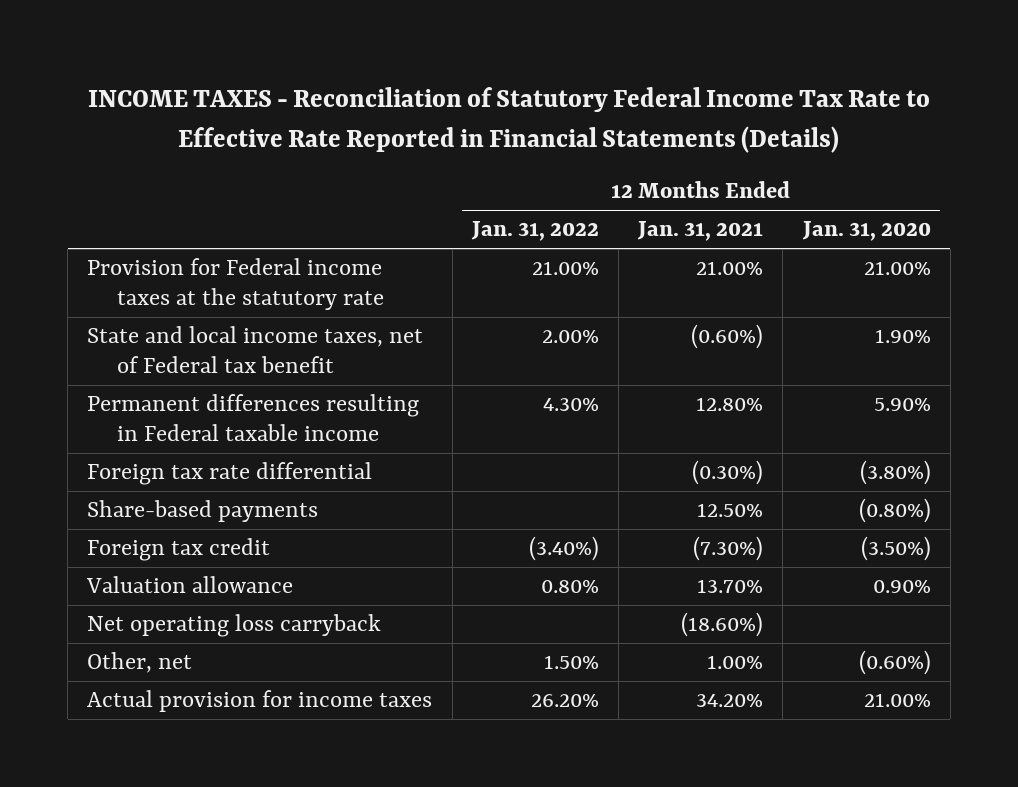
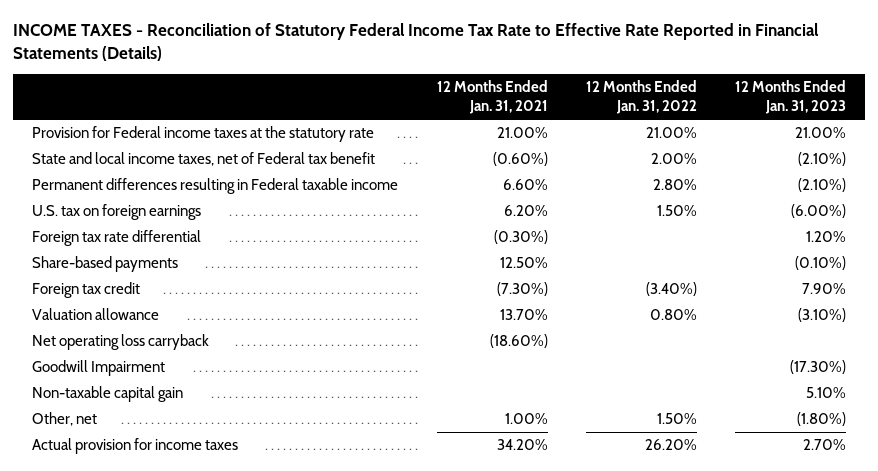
[801,221,931,242] Jan. 31, 2020 -> none
none -> [734,80,846,115] 12 Months Ended Jan. 31, 2023
[542,398,599,412] 4.30% -> [652,179,697,191] 2.80%
[696,397,764,412] 12.80% -> [502,179,548,191] 6.60%
none -> [32,204,202,221] U.S. tax on foreign earnings
none -> [32,360,166,377] Goodwill Impairment
none -> [32,386,184,403] Non-taxable capital gain

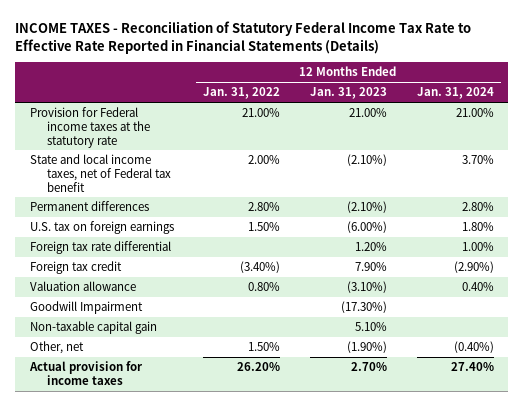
[436,80,548,115] 12 Months Ended Jan. 31, 2021 -> none
none -> [416,87,494,100] Jan. 31, 2024
[32,178,399,195] Permanent differences resulting in Federal taxable income -> [29,201,149,212] Permanent differences
[32,256,179,273] Share-based payments -> none
[32,334,210,351] Net operating loss carryback -> none
[796,412,846,427] (1.80%) -> [346,341,387,354] (1.90%)

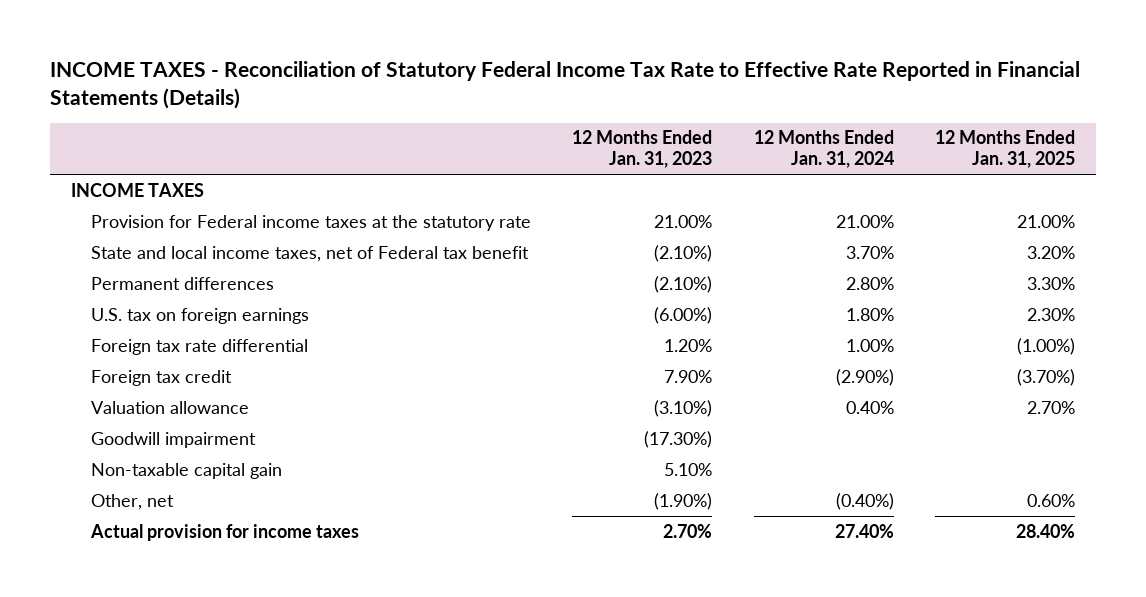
[203,87,281,100] Jan. 31, 2022 -> none
none -> [934,130,1075,169] 12 Months Ended Jan. 31, 2025
none -> [70,182,204,197] INCOME TAXES
[29,301,143,315] Goodwill Impairment -> [90,431,256,448] Goodwill impairment

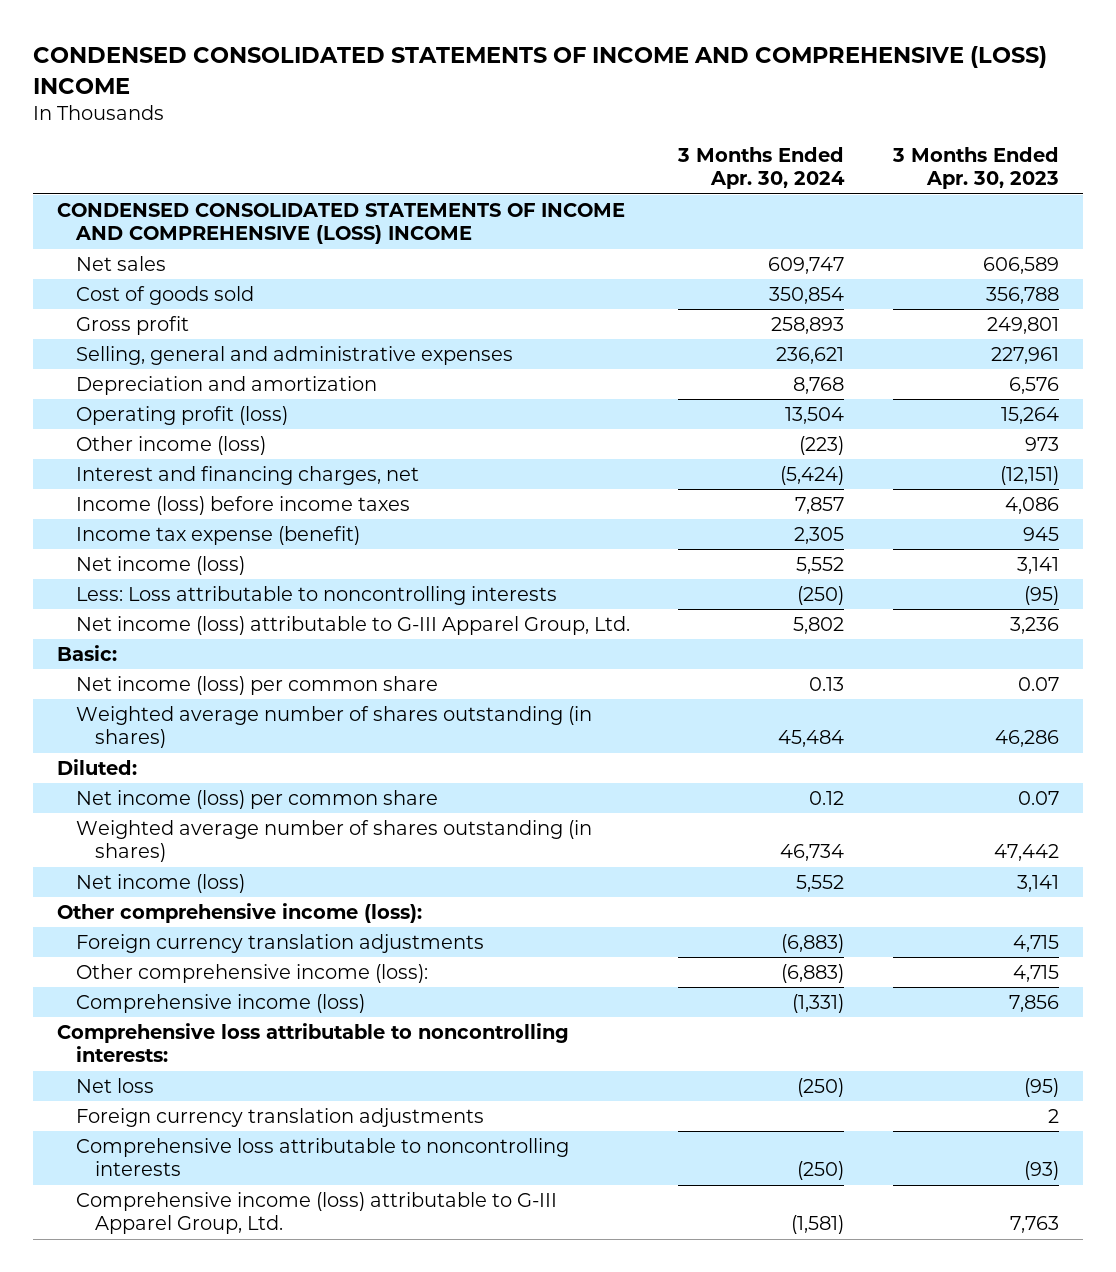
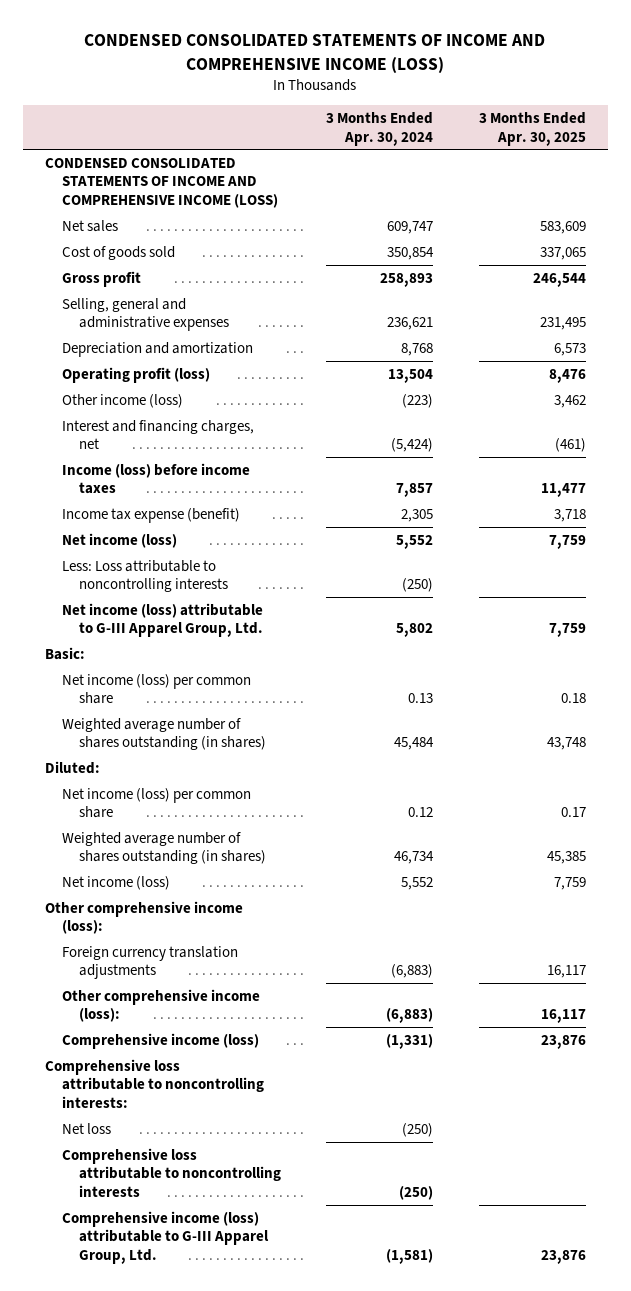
[32,46,1047,94] CONDENSED CONSOLIDATED STATEMENTS OF INCOME AND COMPREHENSIVE (LOSS) INCOME -> [84,34,546,73] CONDENSED CONSOLIDATED STATEMENTS OF INCOME AND COMPREHENSIVE INCOME (LOSS)
[891,147,1059,190] 3 Months Ended Apr. 30, 2023 -> none
none -> [478,112,586,146] 3 Months Ended Apr. 30, 2025
[56,203,625,245] CONDENSED CONSOLIDATED STATEMENTS OF INCOME AND COMPREHENSIVE (LOSS) INCOME -> [45,157,279,208] CONDENSED CONSOLIDATED STATEMENTS OF INCOME AND COMPREHENSIVE INCOME (LOSS)
[75,1108,484,1128] Foreign currency translation adjustments -> none

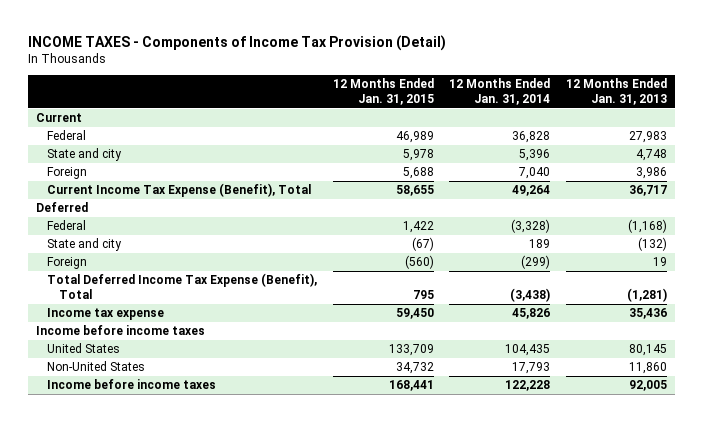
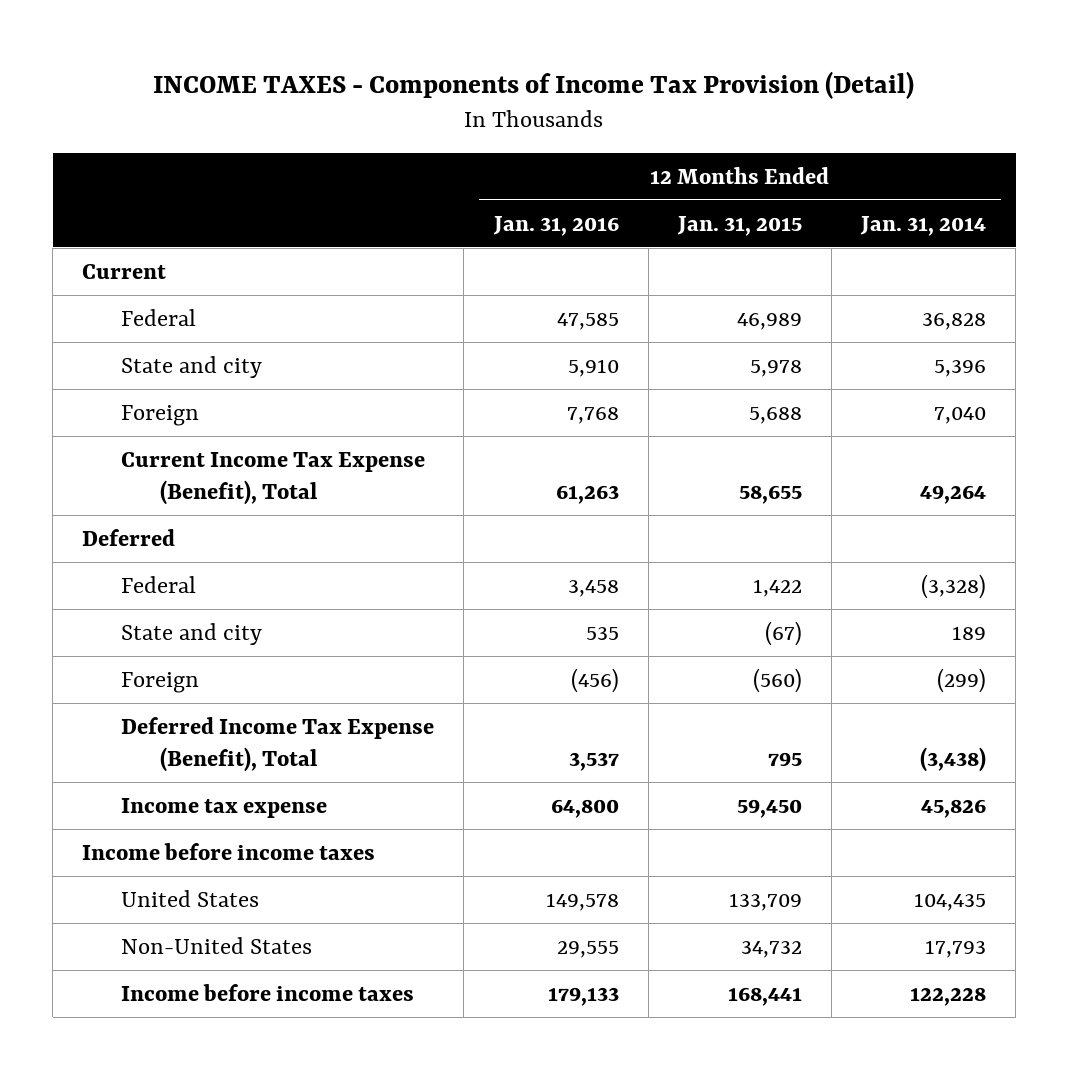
[565,78,667,106] 12 Months Ended Jan. 31, 2013 -> none
none -> [492,215,619,236] Jan. 31, 2016
[47,273,318,300] Total Deferred Income Tax Expense (Benefit), Total -> [121,716,435,773] Deferred Income Tax Expense (Benefit), Total

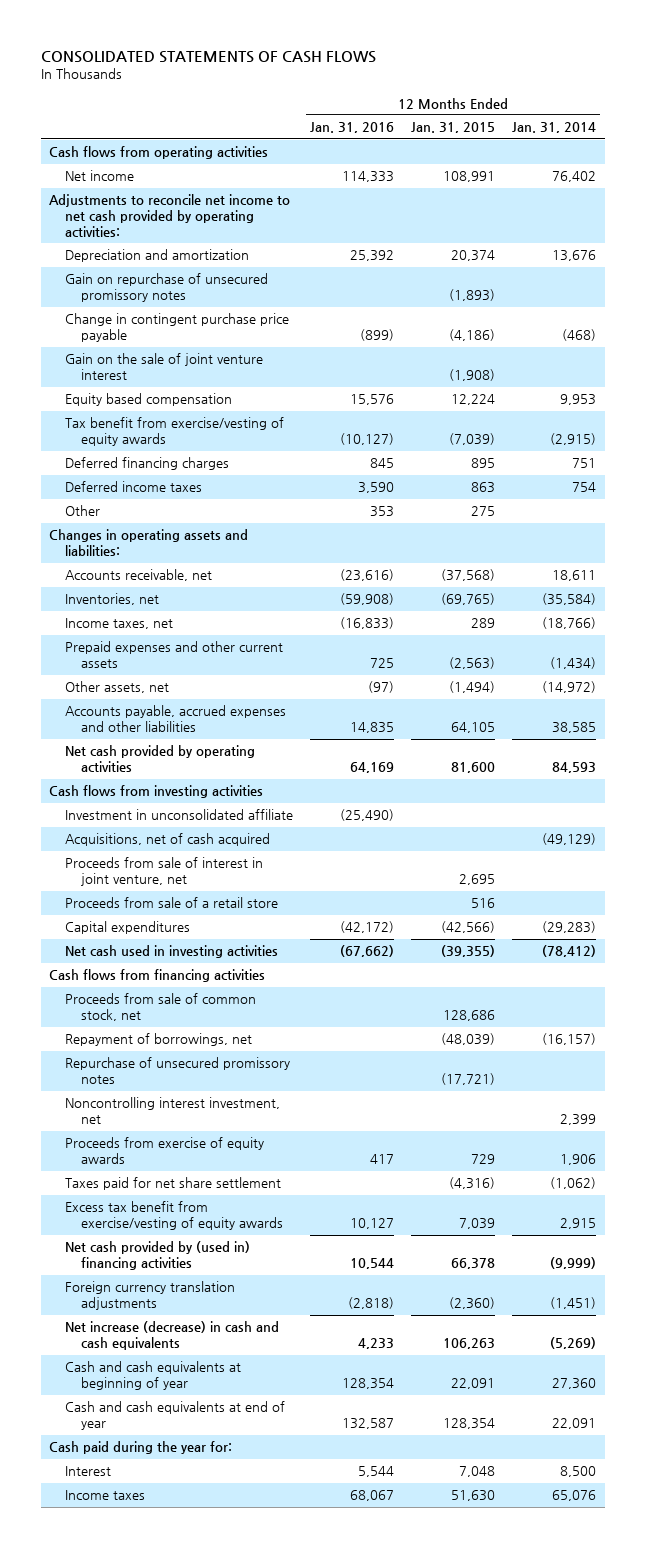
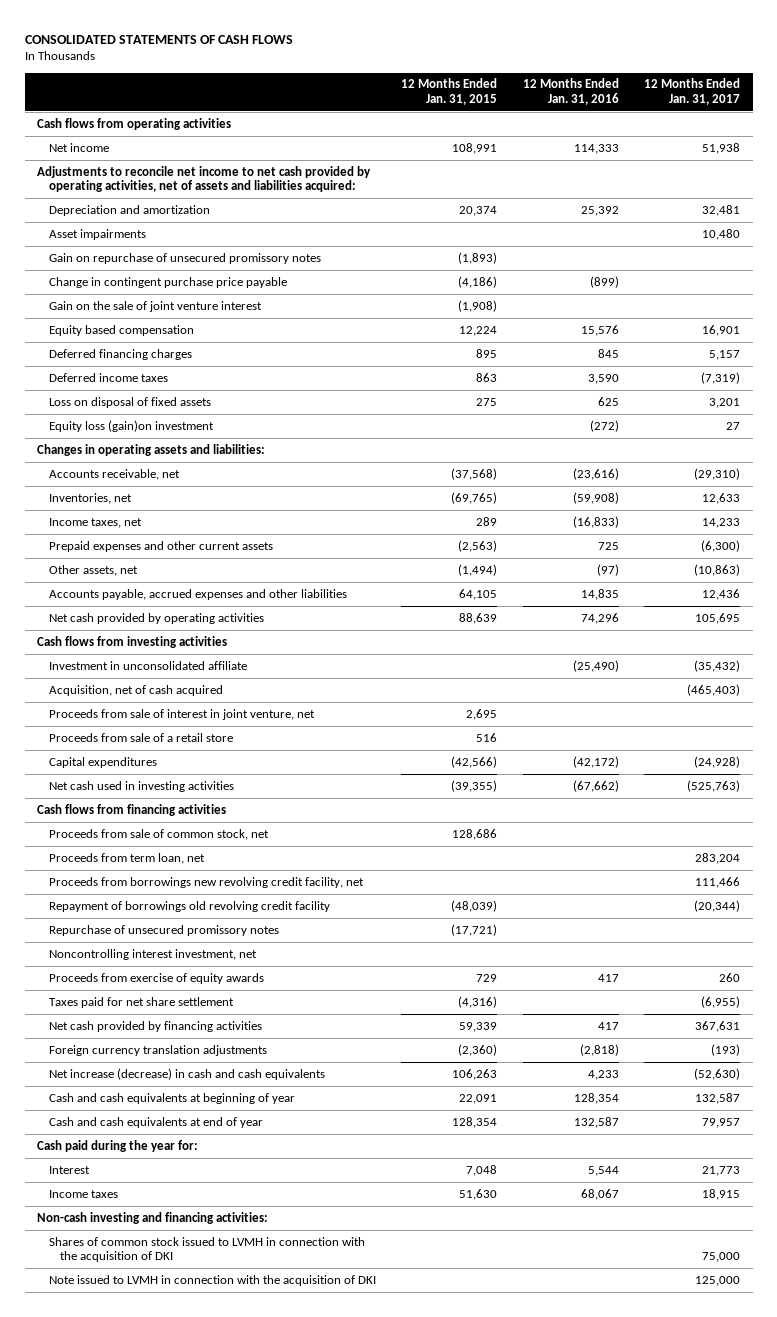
[512,122,597,134] Jan. 31, 2014 -> none
none -> [643,78,740,105] 12 Months Ended Jan. 31, 2017
[49,194,291,238] Adjustments to reconcile net income to net cash provided by operating activities: -> [37,165,372,193] Adjustments to reconcile net income to net cash provided by operating activities, net of assets and liabilities acquired:
none -> [48,228,146,240] Asset impairments
[65,417,285,447] Tax benefit from exercise/vesting of equity awards -> none
[65,505,101,517] Other -> none
none -> [48,396,211,408] Loss on disposal of fixed assets
none -> [48,419,214,432] Equity loss (gain)on investment
[350,762,395,774] 64,169 -> [580,612,619,624] 74,296
[451,762,496,774] 81,600 -> [459,612,498,624] 88,639
[65,833,271,847] Acquisitions, net of cash acquired -> [48,684,223,696] Acquisition, net of cash acquired
none -> [48,852,205,864] Proceeds from term loan, net
none -> [48,876,364,888] Proceeds from borrowings new revolving credit facility, net
[65,1033,253,1047] Repayment of borrowings, net -> [48,900,330,912] Repayment of borrowings old revolving credit facility
[65,1201,283,1231] Excess tax benefit from exercise/vesting of equity awards -> none
[65,1241,251,1271] Net cash provided by (used in) financing activities -> [48,1020,262,1032] Net cash provided by financing activities
[350,1258,395,1270] 10,544 -> [597,1021,619,1030] 417
[451,1258,496,1270] 66,378 -> [459,1021,498,1032] 59,339
none -> [37,1211,269,1224] Non-cash investing and financing activities:
none -> [48,1236,365,1263] Shares of common stock issued to LVMH in connection with the acquisition of DKI
none -> [48,1274,376,1286] Note issued to LVMH in connection with the acquisition of DKI

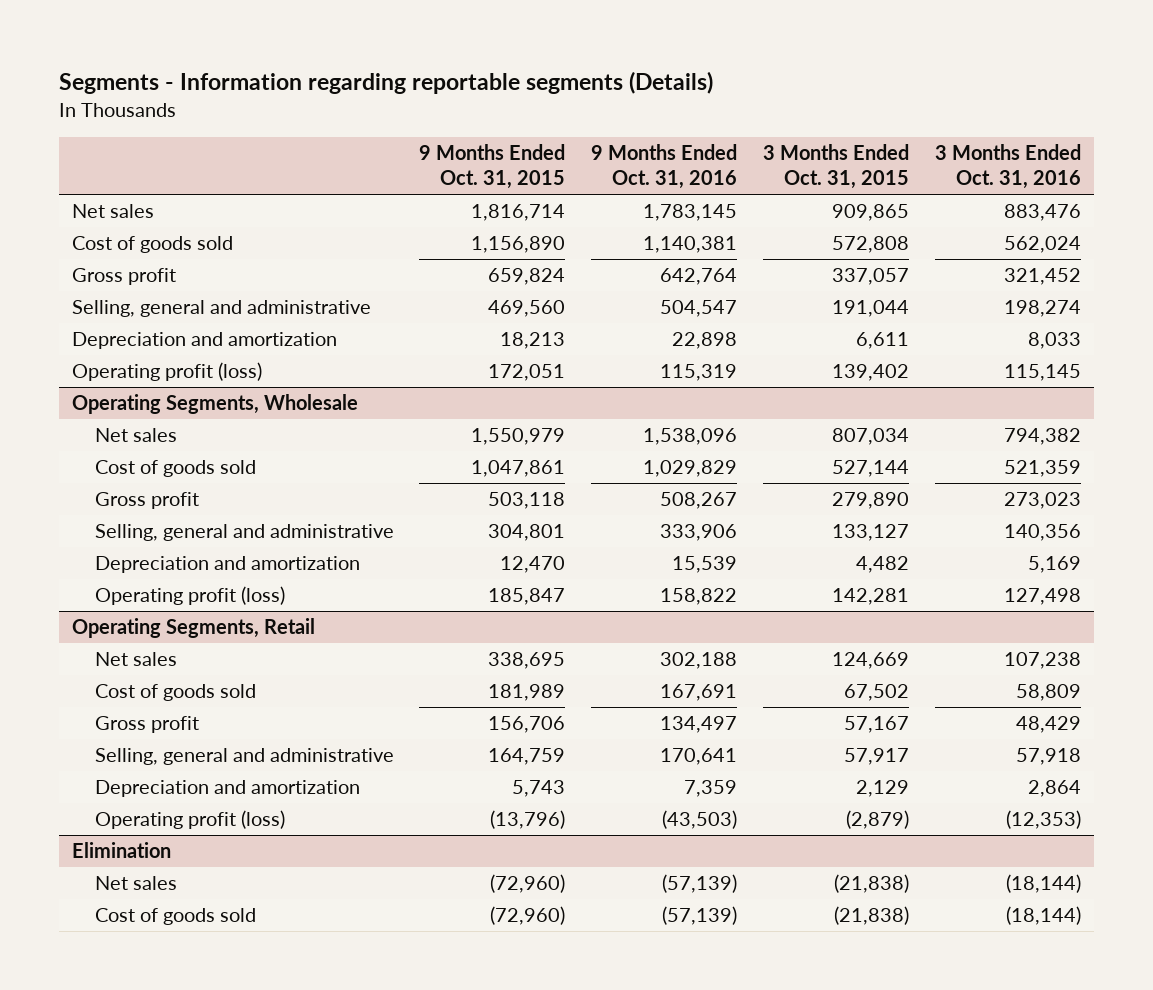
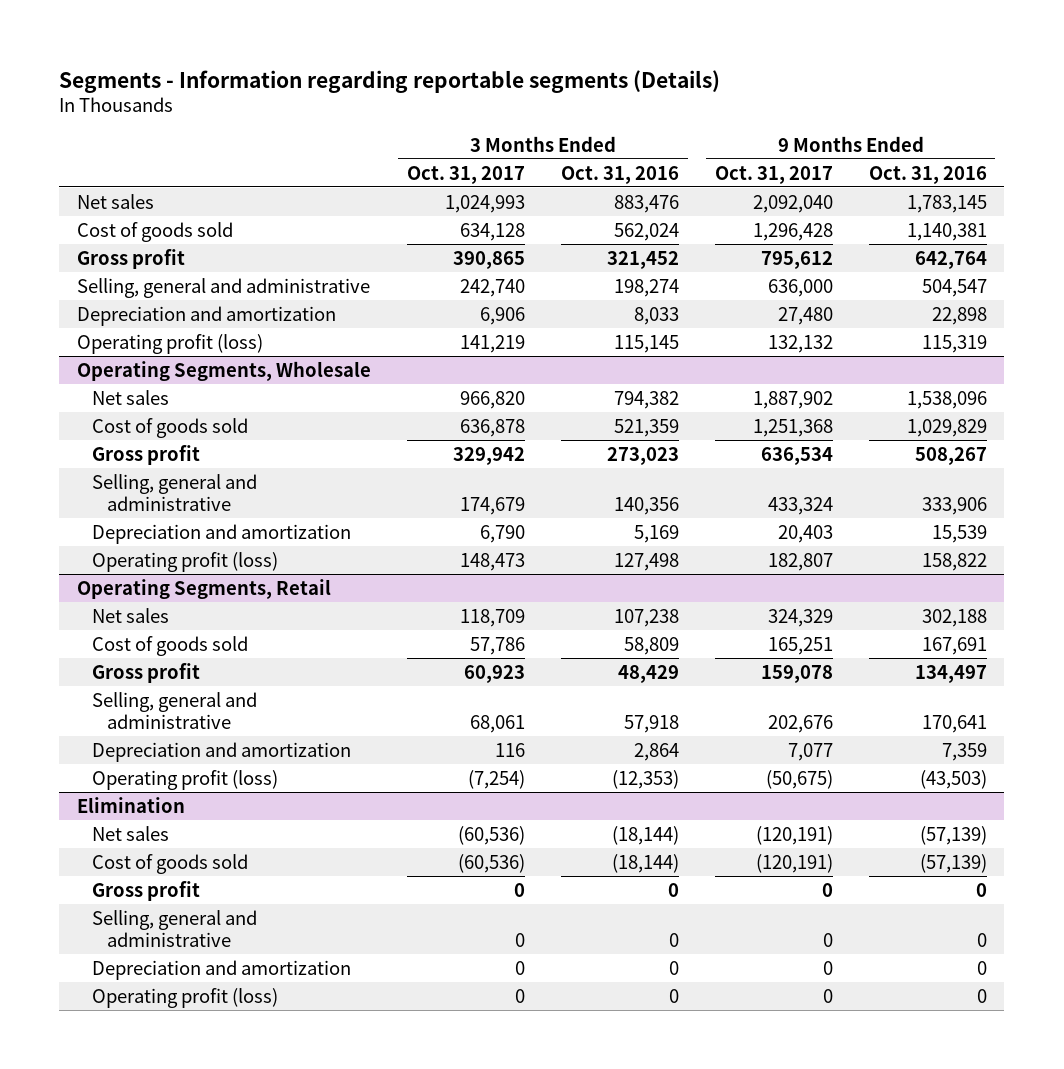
[419,143,566,190] 9 Months Ended Oct. 31, 2015 -> none
[763,143,910,190] 3 Months Ended Oct. 31, 2015 -> none
none -> [406,165,525,184] Oct. 31, 2017
none -> [714,165,833,184] Oct. 31, 2017
none -> [92,880,201,901] Gross profit
none -> [92,909,258,947] Selling, general and administrative
none -> [92,959,352,980] Depreciation and amortization
none -> [92,987,279,1008] Operating profit (loss)

